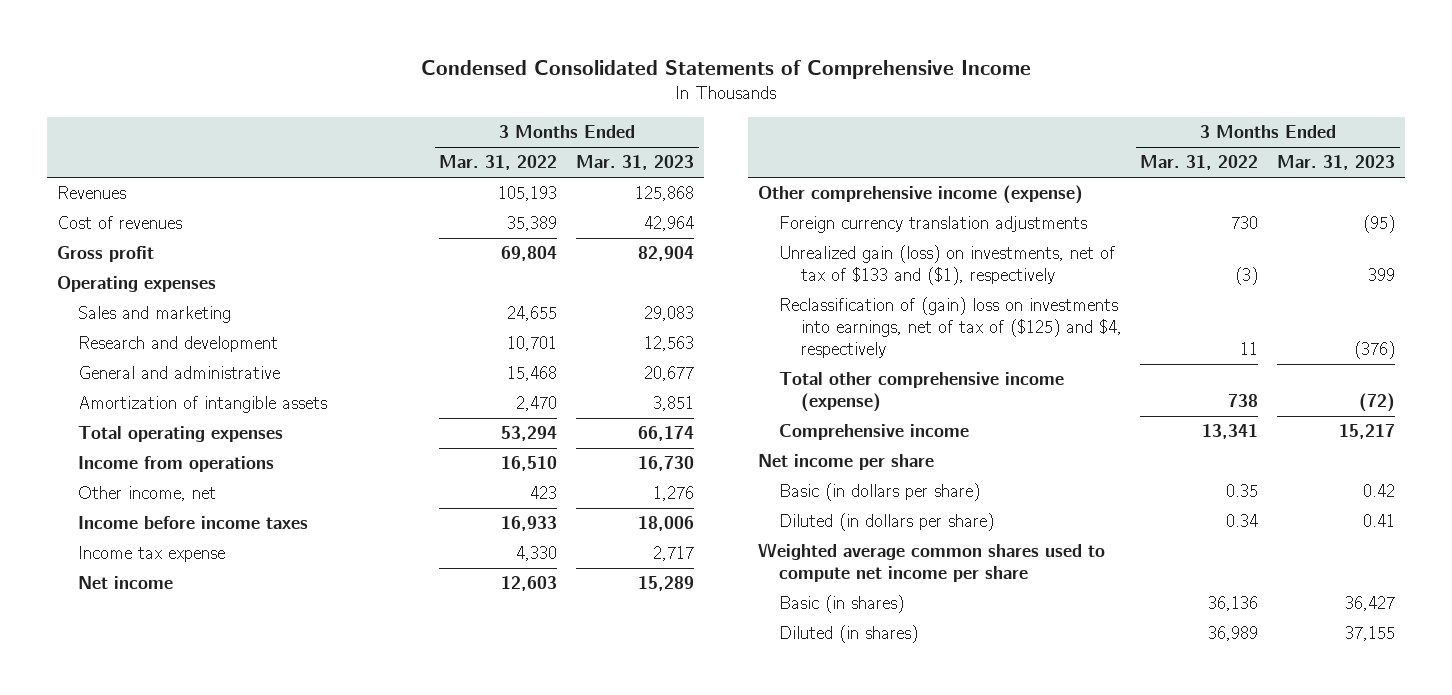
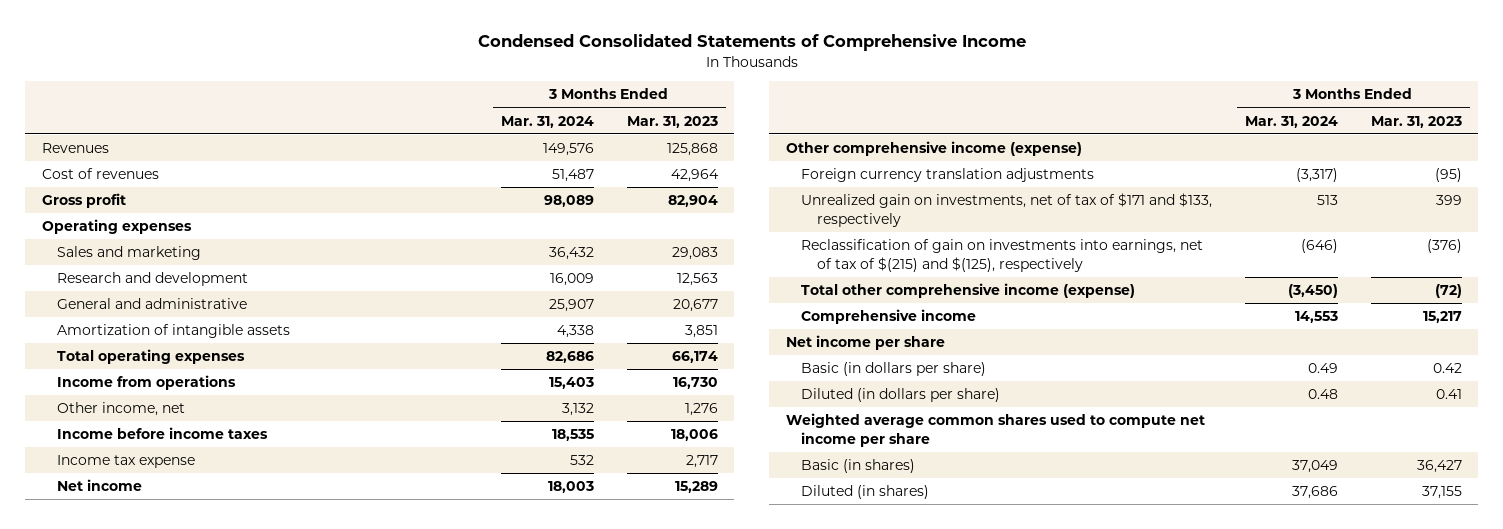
[439,155,558,171] Mar. 31, 2022 -> none
none -> [500,115,594,128] Mar. 31, 2024
[779,245,1116,286] Unrealized gain (loss) on investments, net of tax of $133 and ($1), respectively -> [801,193,1213,227] Unrealized gain on investments, net of tax of $171 and $133, respectively
[779,297,1122,359] Reclassification of (gain) loss on investments into earnings, net of tax of ($125) and $4, respectively -> [801,239,1204,272] Reclassification of gain on investments into earnings, net of tax of $(215) and $(125), respectively

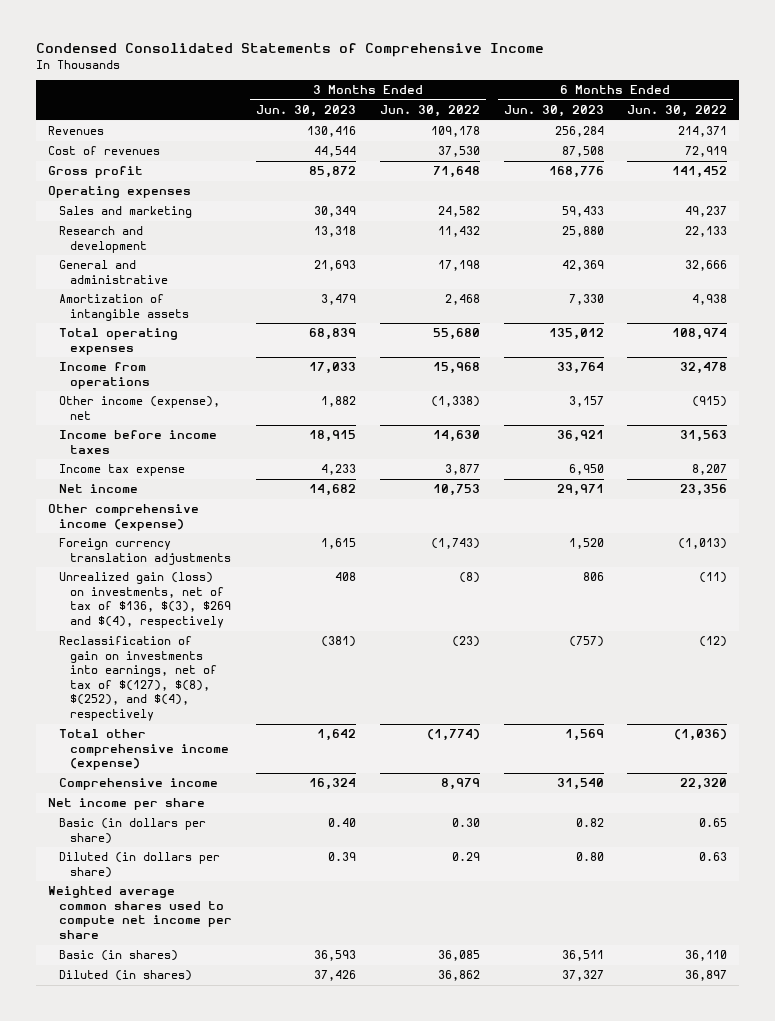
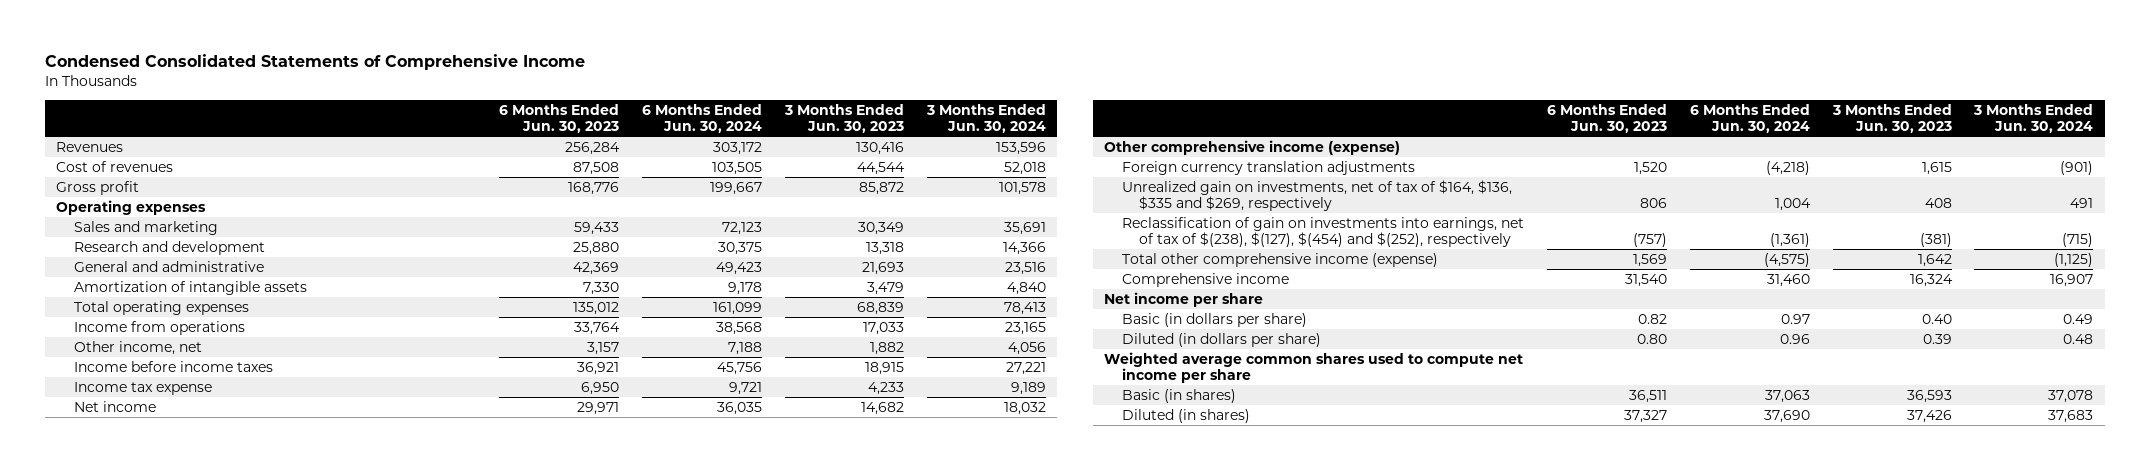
[379,105,480,118] Jun. 30, 2022 -> none
[627,105,728,118] Jun. 30, 2022 -> none
none -> [641,103,762,134] 6 Months Ended Jun. 30, 2024
none -> [925,103,1046,134] 3 Months Ended Jun. 30, 2024
[58,396,220,420] Other income (expense), net -> [74,340,203,355] Other income, net
[58,572,231,628] Unrealized gain (loss) on investments, net of tax of $136, $(3), $269 and $(4), respectively -> [1121,179,1512,212] Unrealized gain on investments, net of tax of $164, $136, $335 and $269, respectively
[58,636,217,721] Reclassification of gain on investments into earnings, net of tax of $(127), $(8), $(252), and $(4), respectively -> [1121,216,1524,248] Reclassification of gain on investments into earnings, net of tax of $(238), $(127), $(454) and $(252), respectively

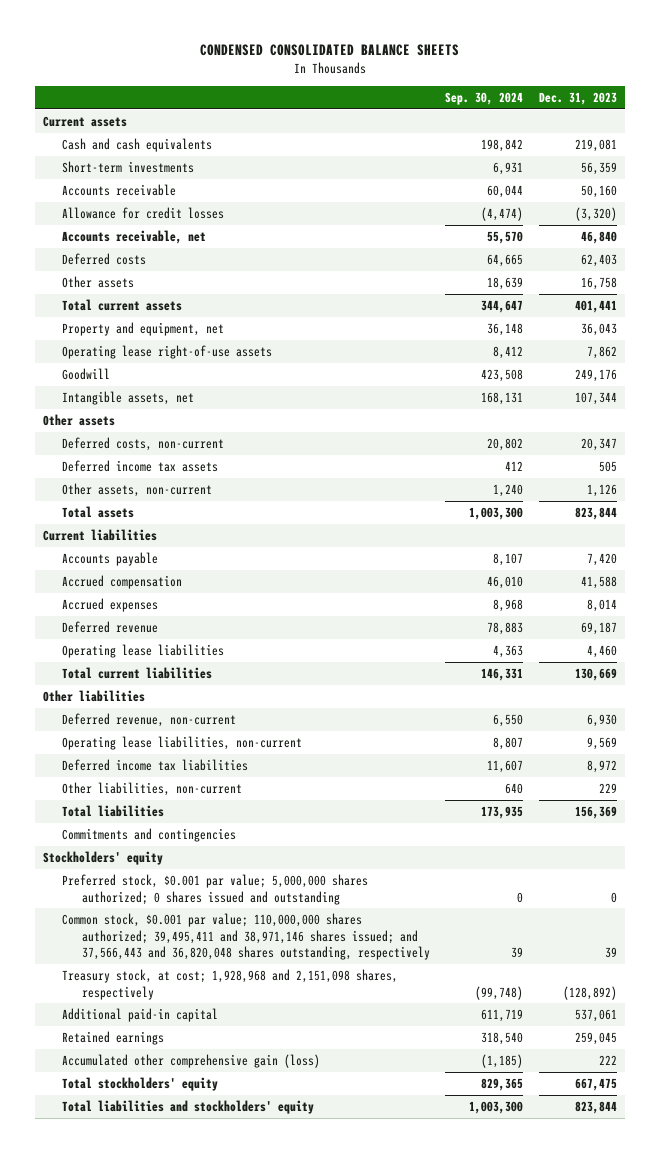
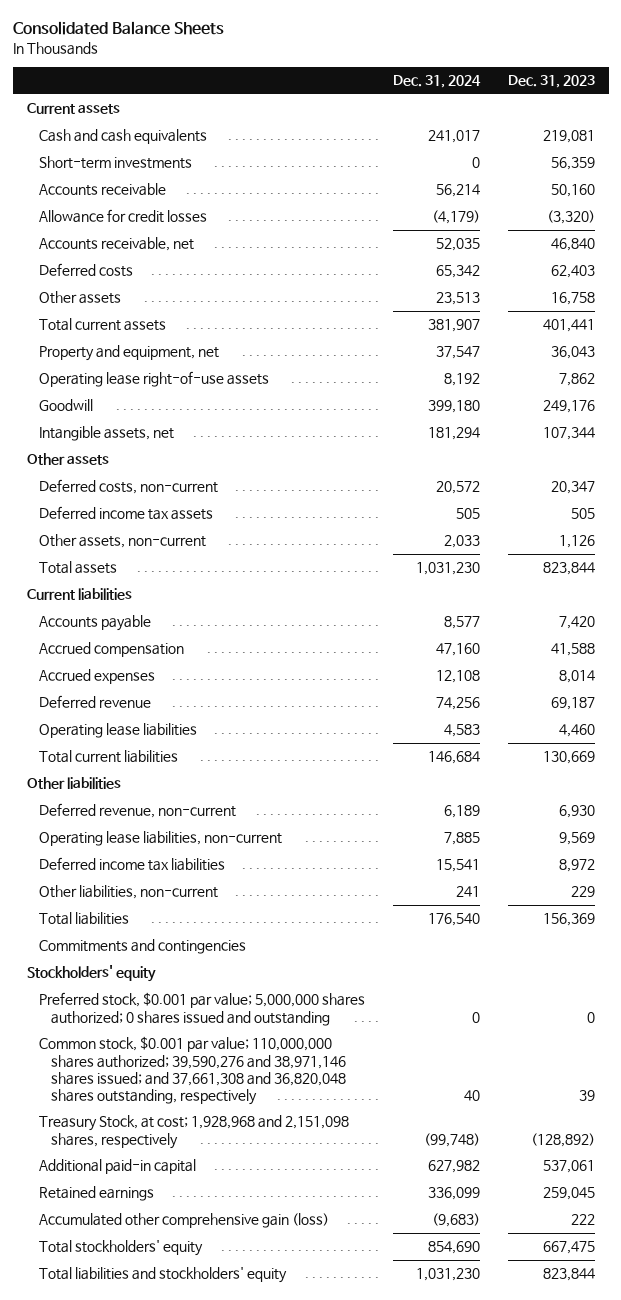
[199,44,459,57] CONDENSED CONSOLIDATED BALANCE SHEETS -> [12,21,224,36] Consolidated Balance Sheets
[445,92,524,106] Sep. 30, 2024 -> none
none -> [392,74,481,88] Dec. 31, 2024
[62,912,430,961] Common stock, $0.001 par value; 110,000,000 shares authorized; 39,495,411 and 38,971,146 shares issued; and 37,566,443 and 36,820,048 shares outstanding, respectively -> [39,1036,347,1105] Common stock, $0.001 par value; 110,000,000 shares authorized; 39,590,276 and 38,971,146 shares issued; and 37,661,308 and 36,820,048 shares outstanding, respectively
[62,968,399,1000] Treasury stock, at cost; 1,928,968 and 2,151,098 shares, respectively -> [39,1115,350,1149] Treasury Stock, at cost; 1,928,968 and 2,151,098 shares, respectively

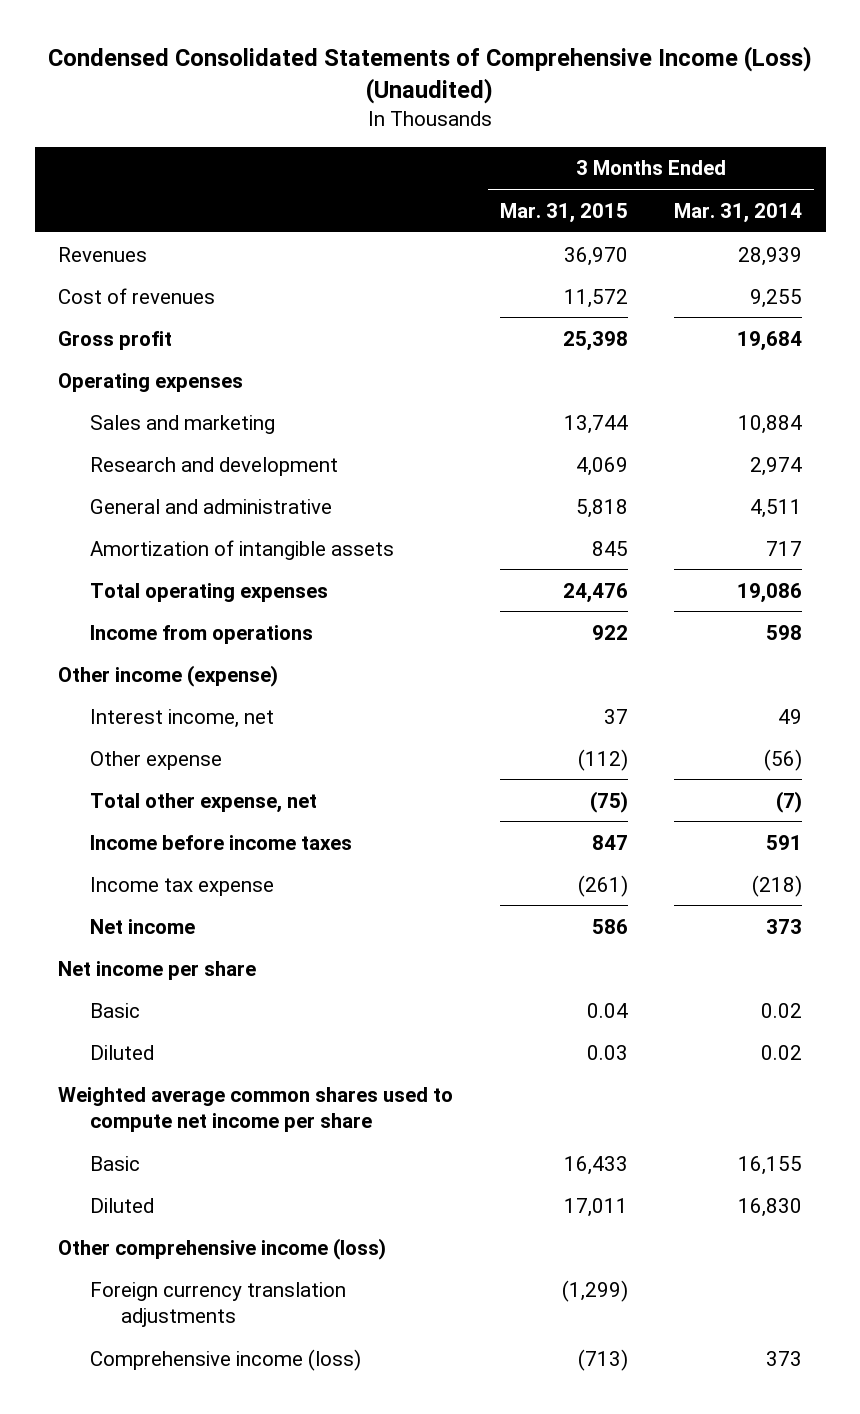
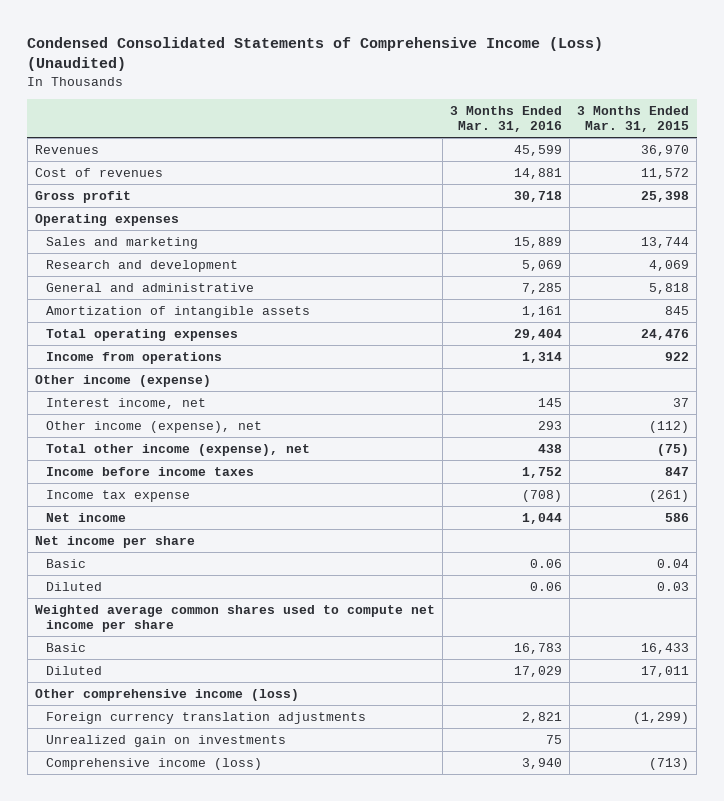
[674,202,803,223] Mar. 31, 2014 -> none
none -> [449,105,562,133] 3 Months Ended Mar. 31, 2016
[89,750,222,770] Other expense -> [45,420,262,433] Other income (expense), net
[89,792,317,813] Total other expense, net -> [45,443,310,456] Total other income (expense), net
none -> [45,734,286,747] Unrealized gain on investments

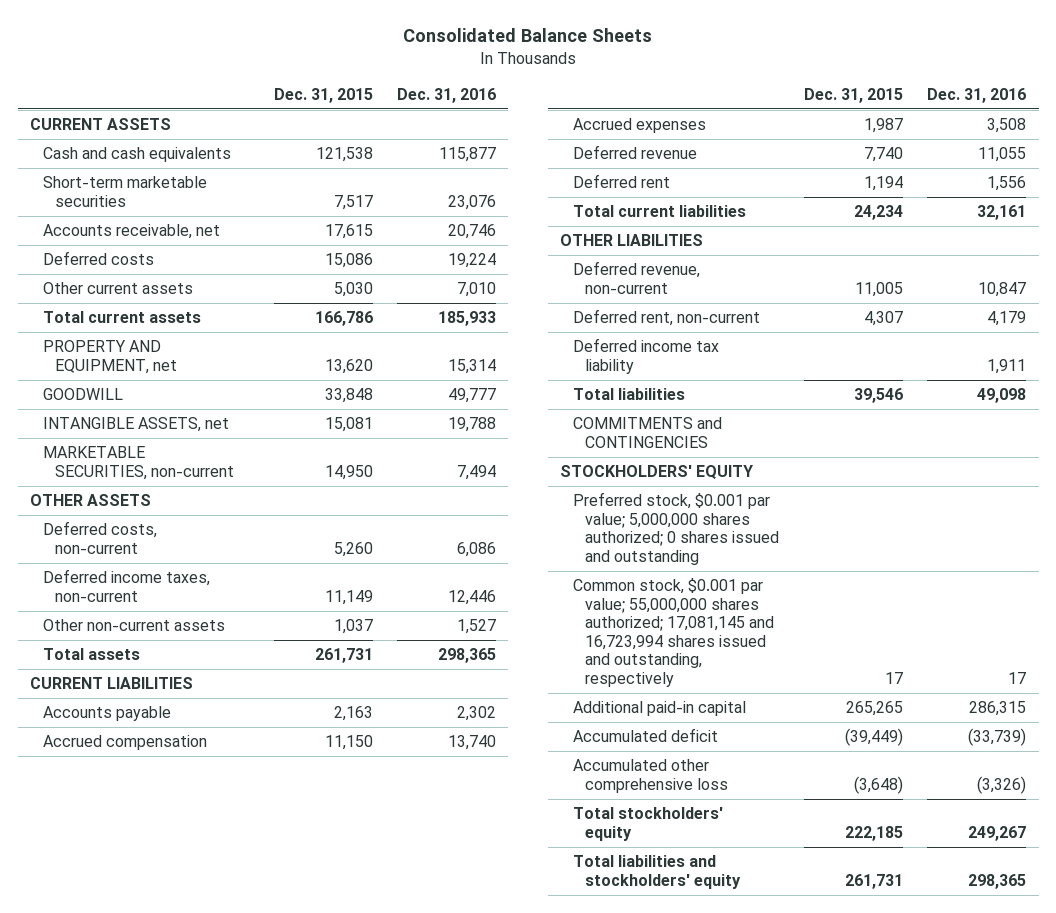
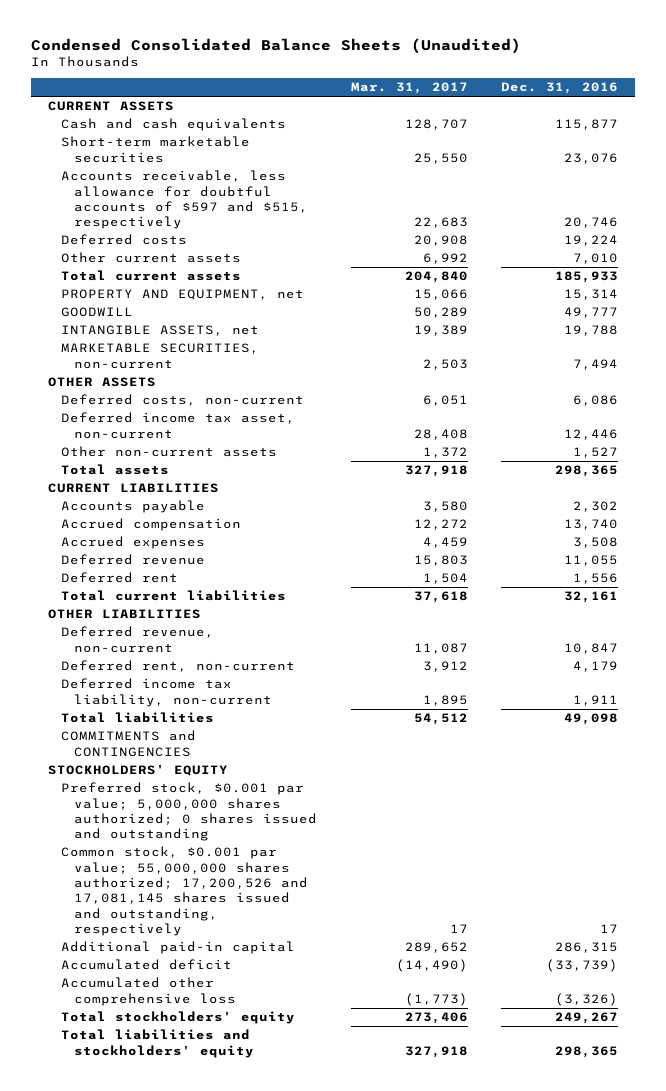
[403,28,653,43] Consolidated Balance Sheets -> [31,37,522,54] Condensed Consolidated Balance Sheets (Unaudited)
[273,87,373,103] Dec. 31, 2015 -> none
none -> [350,82,468,95] Mar. 31, 2017
[42,224,220,240] Accounts receivable, net -> [61,170,309,230] Accounts receivable, less allowance for doubtful accounts of $597 and $515, respectively
[42,569,210,602] Deferred income taxes, non-current -> [61,412,296,439] Deferred income tax asset, non-current
[572,338,719,374] Deferred income tax liability -> [61,678,273,707] Deferred income tax liability, non-current
[572,578,775,687] Common stock, $0.001 par value; 55,000,000 shares authorized; 17,081,145 and 16,723,994 shares issued and outstanding, respectively -> [61,846,309,937] Common stock, $0.001 par value; 55,000,000 shares authorized; 17,200,526 and 17,081,145 shares issued and outstanding, respectively

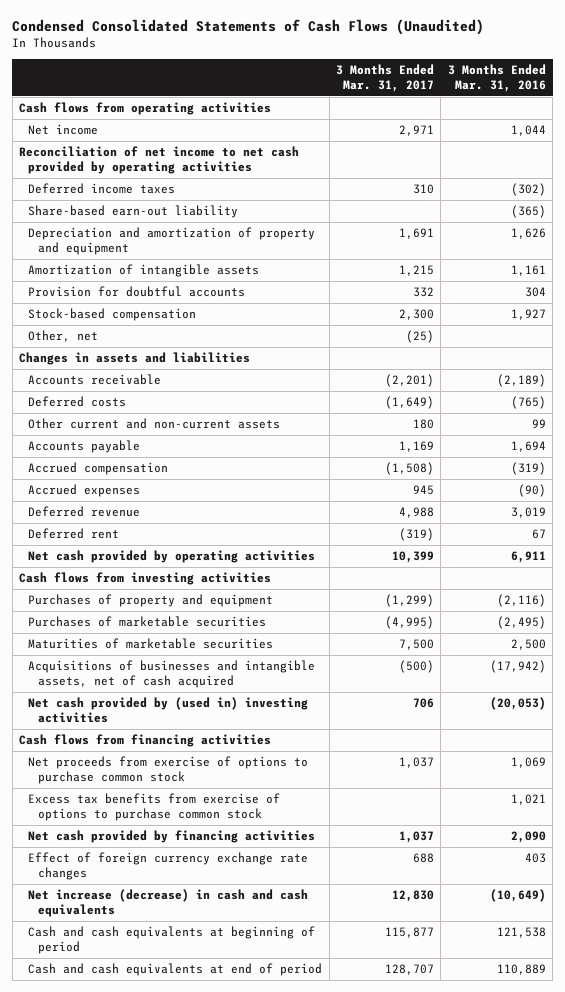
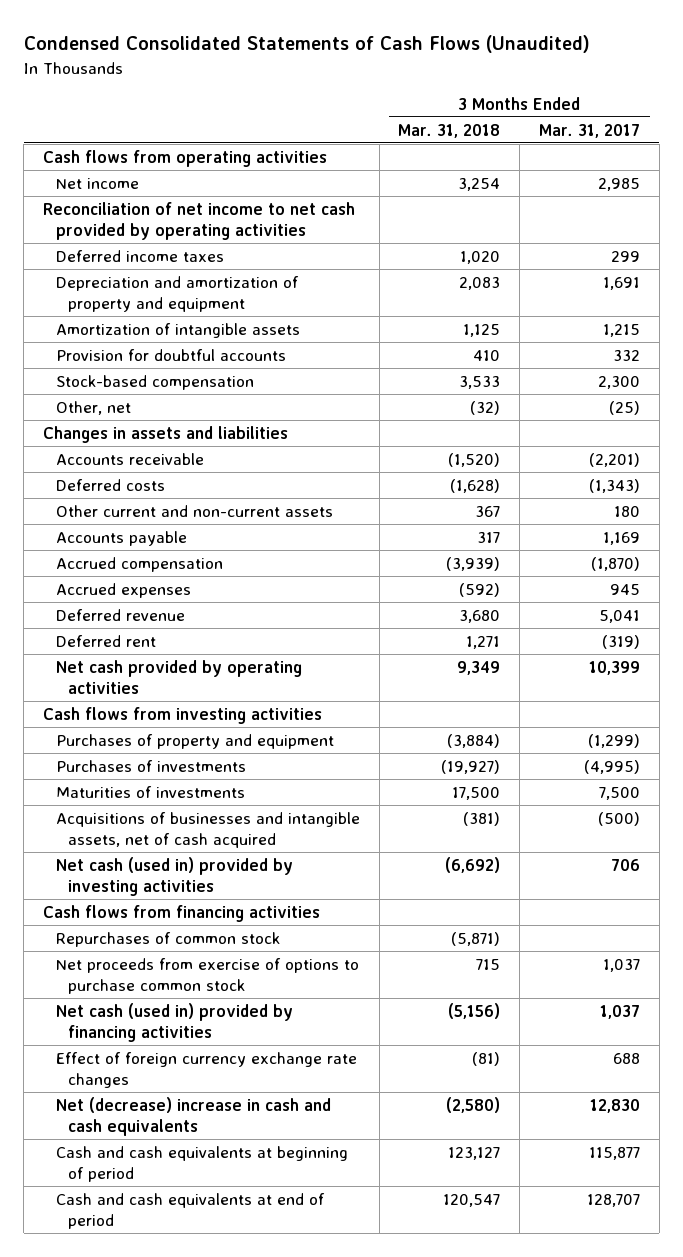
[447,64,546,92] 3 Months Ended Mar. 31, 2016 -> none
none -> [398,123,501,138] Mar. 31, 2018
[399,125,435,137] 2,971 -> [598,177,641,191] 2,985
[28,205,239,219] Share-based earn-out liability -> none
[413,184,435,195] 310 -> [611,250,641,262] 299
[385,396,435,410] (1,649) -> [589,478,641,493] (1,343)
[385,462,435,476] (1,508) -> [591,556,641,571] (1,870)
[399,507,435,519] 4,988 -> [599,609,641,623] 5,041
[28,638,274,650] Maturities of marketable securities -> none
[28,616,267,628] Purchases of marketable securities -> [55,759,246,772] Purchases of investments
none -> [55,785,245,798] Maturities of investments
[28,697,309,723] Net cash provided by (used in) investing activities -> [55,856,293,896] Net cash (used in) provided by investing activities
none -> [55,931,280,947] Repurchases of common stock
[28,793,281,821] Excess tax benefits from exercise of options to purchase common stock -> none
[28,830,316,844] Net cash provided by financing activities -> [55,1002,293,1042] Net cash (used in) provided by financing activities
[28,889,309,917] Net increase (decrease) in cash and cash equivalents -> [55,1096,331,1136] Net (decrease) increase in cash and cash equivalents

